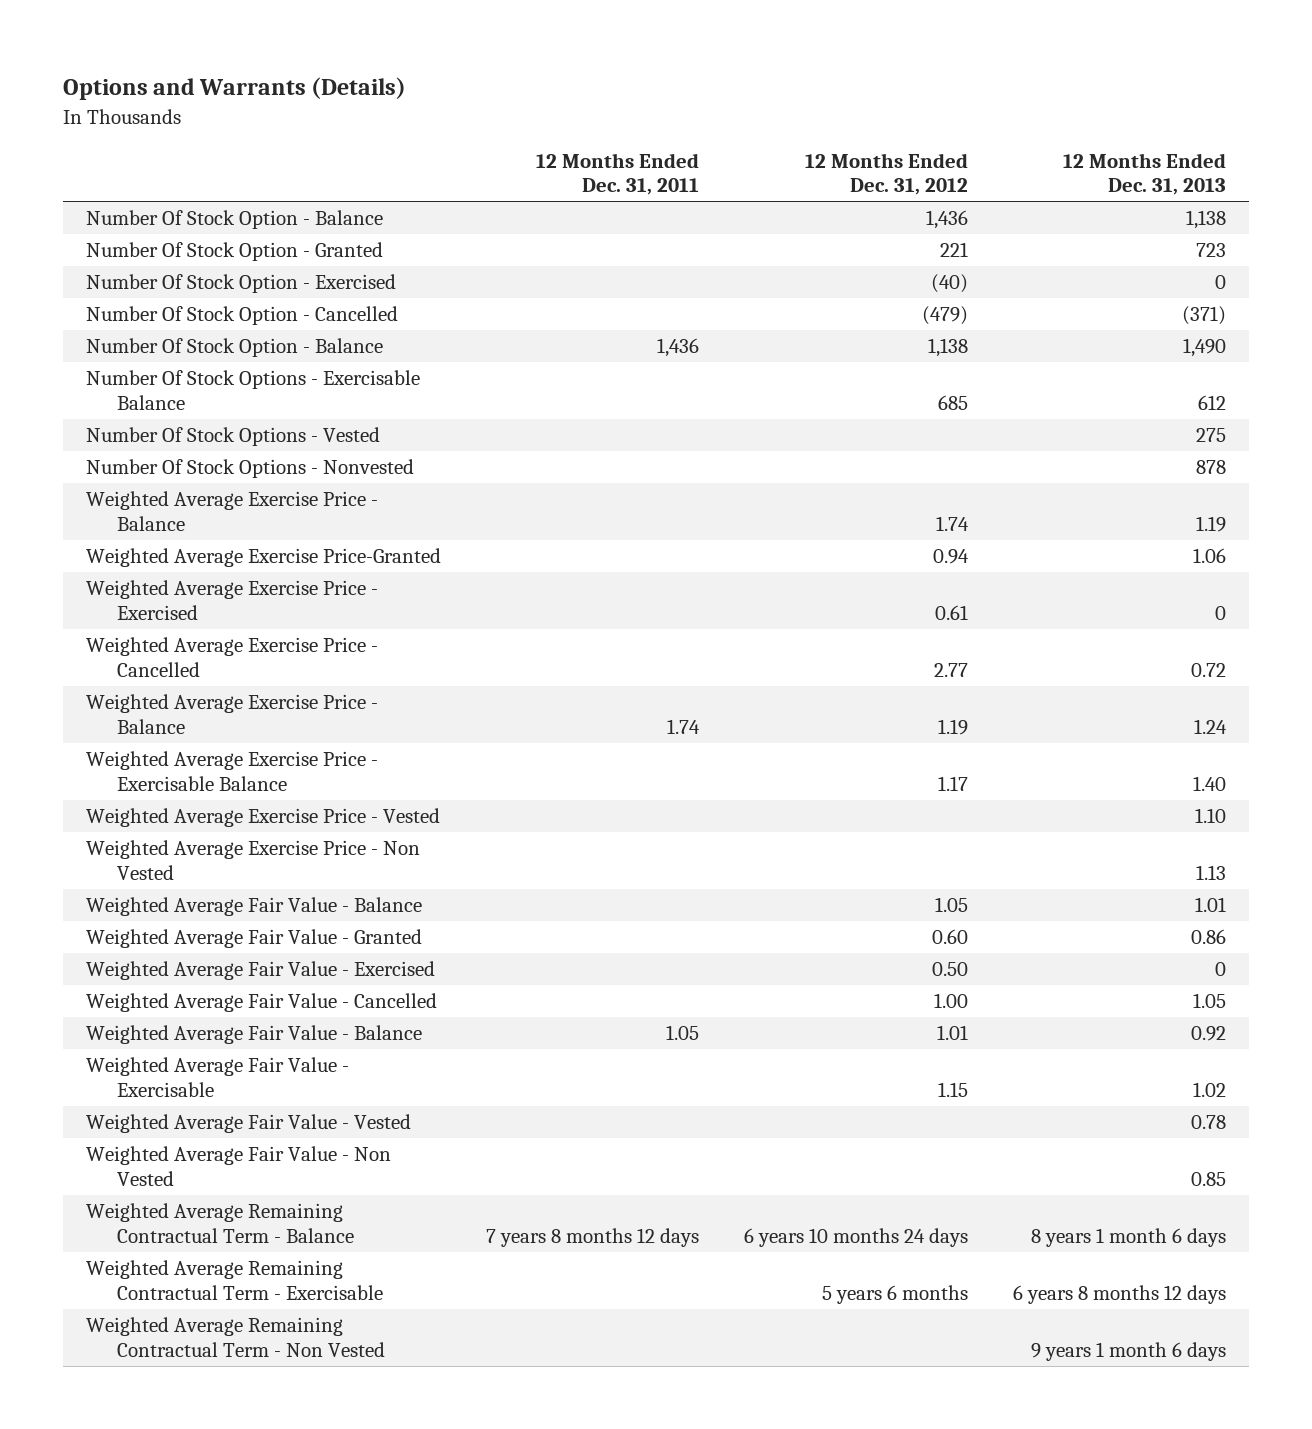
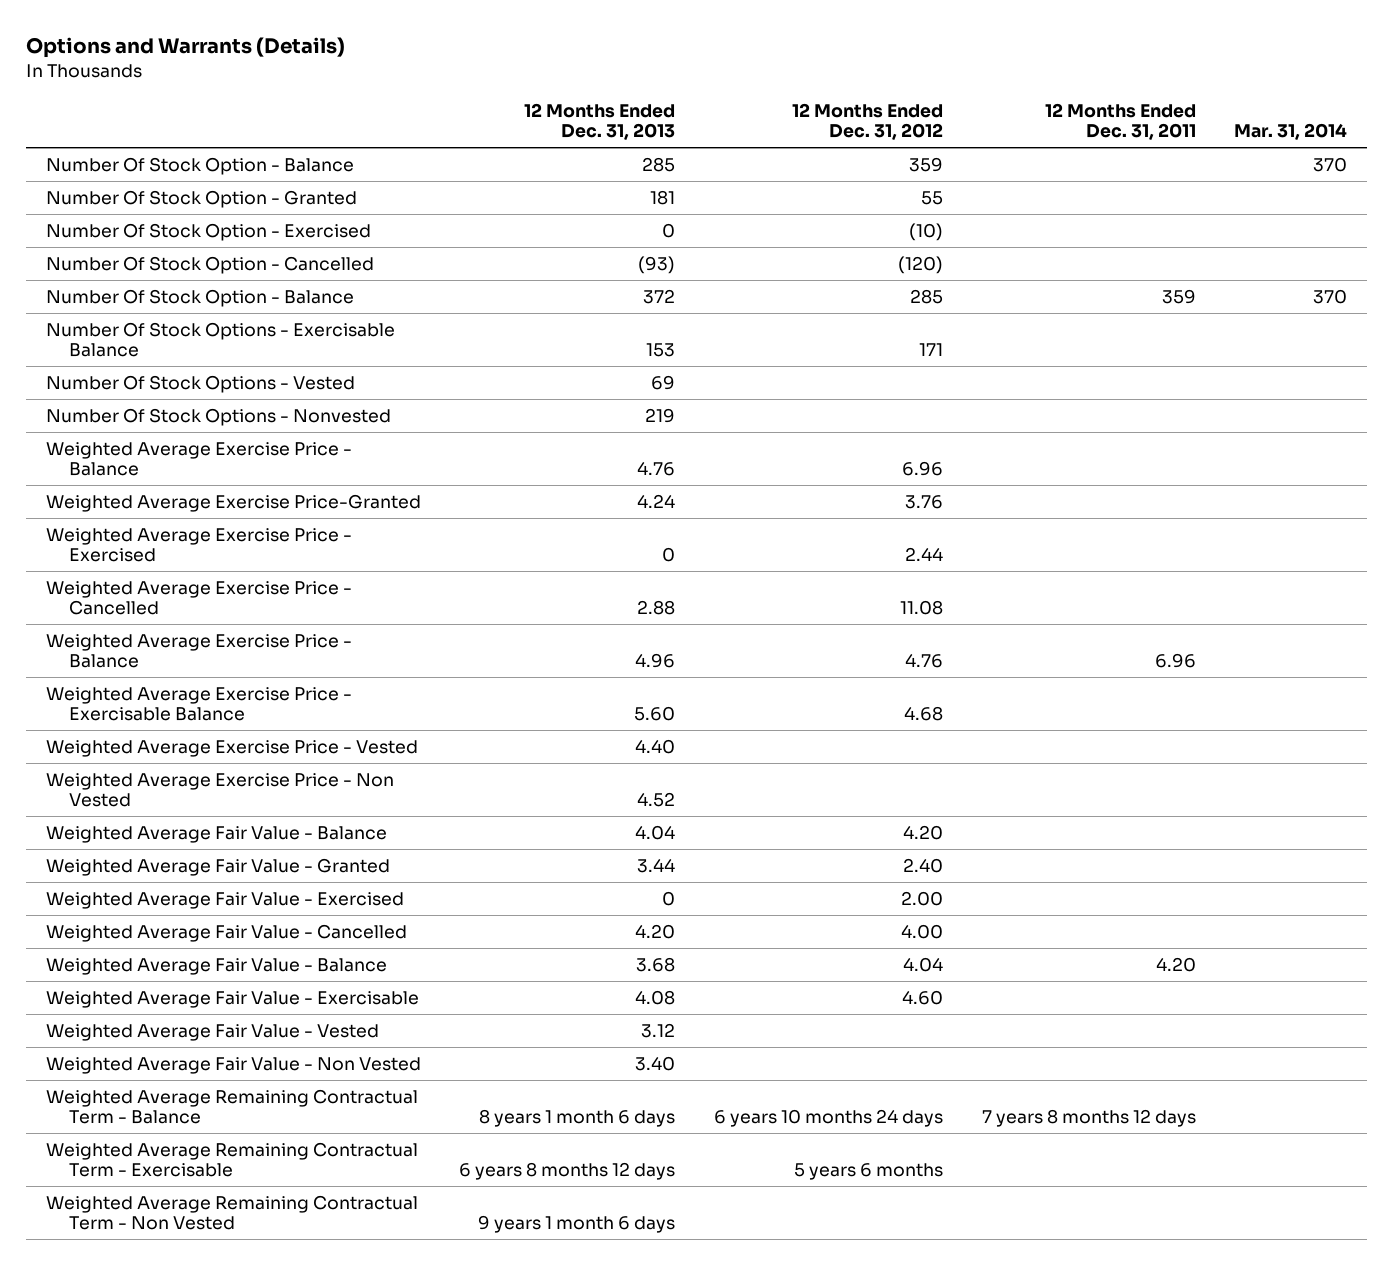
none -> [1234,123,1348,141] Mar. 31, 2014
[926,210,969,230] 1,436 -> [908,156,943,172] 359
[1186,210,1227,230] 1,138 -> [642,156,676,172] 285
[940,242,969,258] 221 -> [920,190,943,205] 55
[1196,243,1227,258] 723 -> [650,189,676,205] 181
[931,274,969,294] (40) -> [908,222,943,241] (10)
[922,306,969,326] (479) -> [897,255,943,274] (120)
[1182,306,1227,326] (371) -> [638,255,676,274] (93)
[656,338,699,358] 1,436 -> [1161,288,1196,304] 359
[928,338,969,358] 1,138 -> [909,288,943,304] 285
[1183,338,1227,358] 1,490 -> [643,288,676,304] 372
[938,394,969,410] 685 -> [918,342,943,356] 171
[1198,394,1227,410] 612 -> [646,342,676,357] 153
[1196,428,1227,443] 275 -> [651,374,676,390] 69
[1196,460,1227,475] 878 -> [645,407,676,423] 219
[936,515,970,531] 1.74 -> [901,460,943,476] 6.96
[1196,515,1227,532] 1.19 -> [637,460,676,476] 4.76
[933,549,970,565] 0.94 -> [904,494,943,509] 3.76
[1193,548,1227,564] 1.06 -> [637,493,676,508] 4.24
[935,604,969,620] 0.61 -> [904,546,943,561] 2.44
[934,662,969,677] 2.77 -> [899,599,943,615] 11.08
[1191,662,1227,677] 0.72 -> [637,599,676,615] 2.88
[666,718,700,734] 1.74 -> [1154,652,1196,668] 6.96
[938,718,969,735] 1.19 -> [904,652,943,668] 4.76
[1194,718,1228,734] 1.24 -> [635,652,676,668] 4.96
[938,775,969,791] 1.17 -> [903,705,943,721] 4.68
[1193,775,1227,791] 1.40 -> [634,705,676,721] 5.60
[1195,808,1227,824] 1.10 -> [635,738,676,754] 4.40
[1196,864,1227,880] 1.13 -> [637,791,676,807] 4.52
[935,897,969,913] 1.05 -> [902,824,943,840] 4.20
[1195,897,1227,913] 1.01 -> [635,824,676,840] 4.04
[932,929,969,945] 0.60 -> [902,857,943,873] 2.40
[1191,929,1227,945] 0.86 -> [637,857,676,873] 3.44
[932,962,969,977] 0.50 -> [900,890,943,906] 2.00
[934,993,969,1009] 1.00 -> [900,923,943,939] 4.00
[1193,993,1227,1009] 1.05 -> [635,923,676,939] 4.20
[665,1025,699,1041] 1.05 -> [1155,956,1196,972] 4.20
[937,1025,969,1041] 1.01 -> [902,956,943,972] 4.04
[1191,1026,1227,1042] 0.92 -> [636,956,676,972] 3.68
[938,1081,969,1097] 1.15 -> [901,989,943,1005] 4.60
[1193,1081,1227,1097] 1.02 -> [635,989,676,1005] 4.08
[1191,1115,1227,1130] 0.78 -> [641,1022,676,1038] 3.12
[1191,1171,1227,1186] 0.85 -> [635,1055,676,1071] 3.40

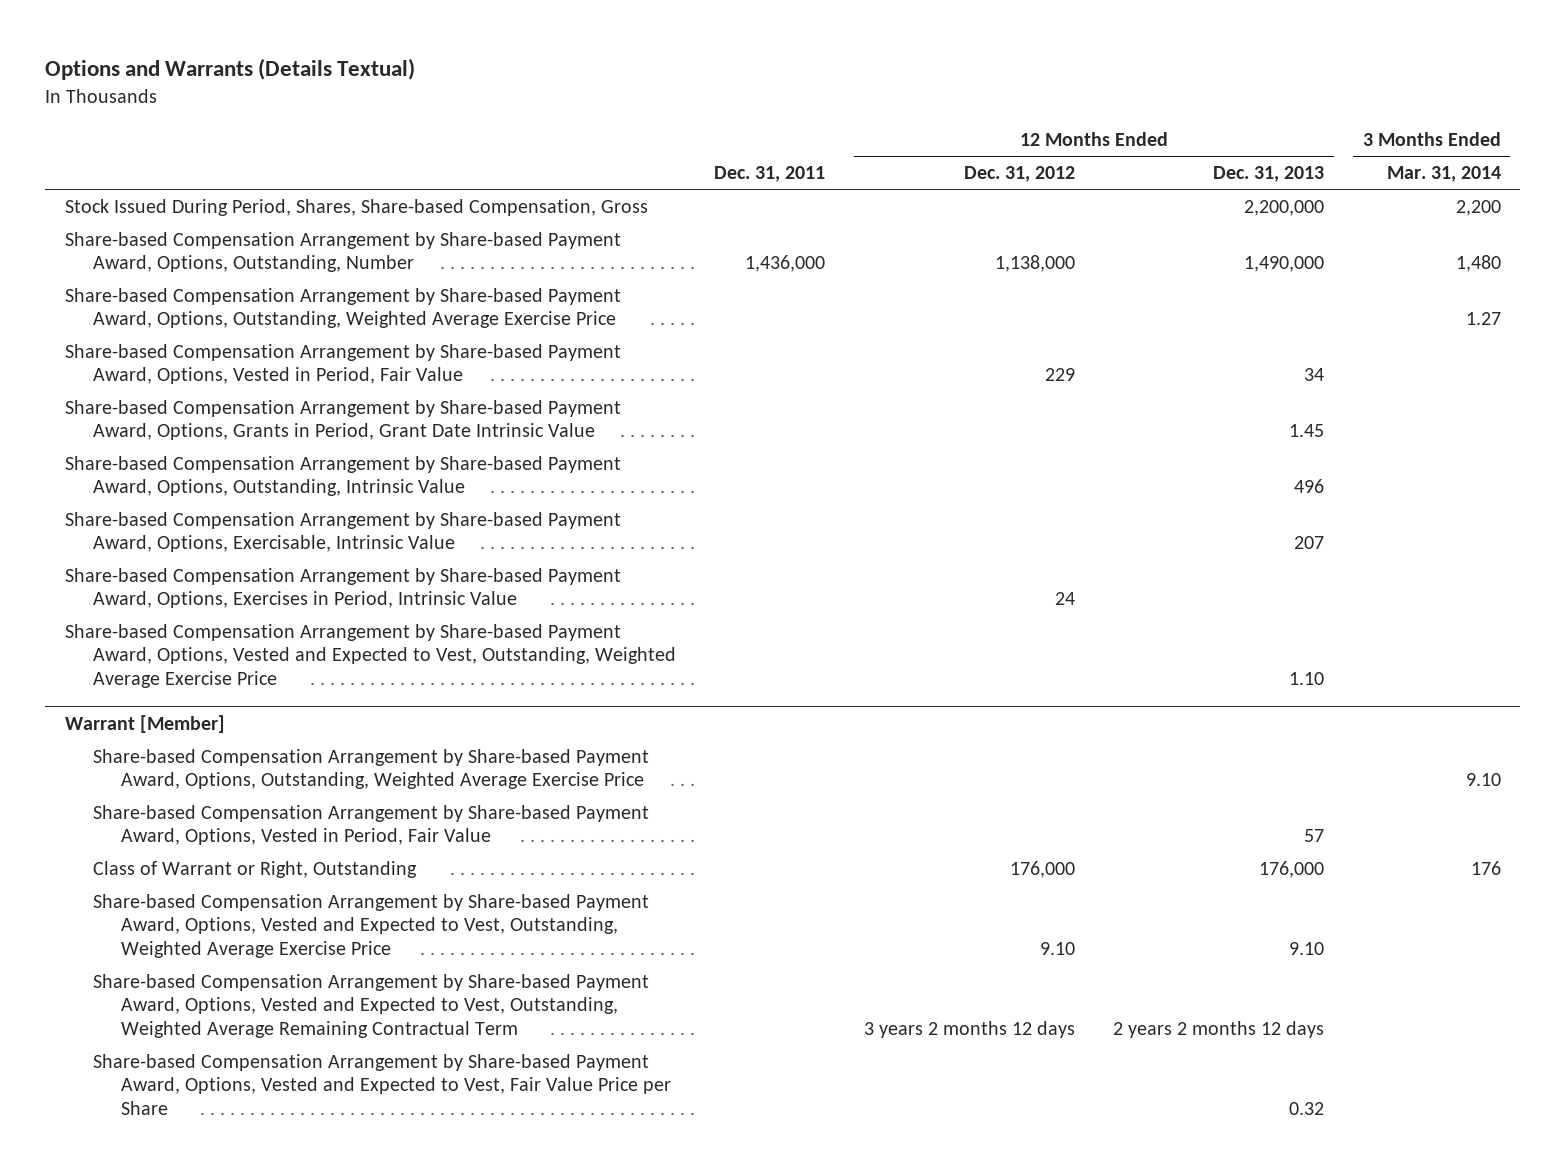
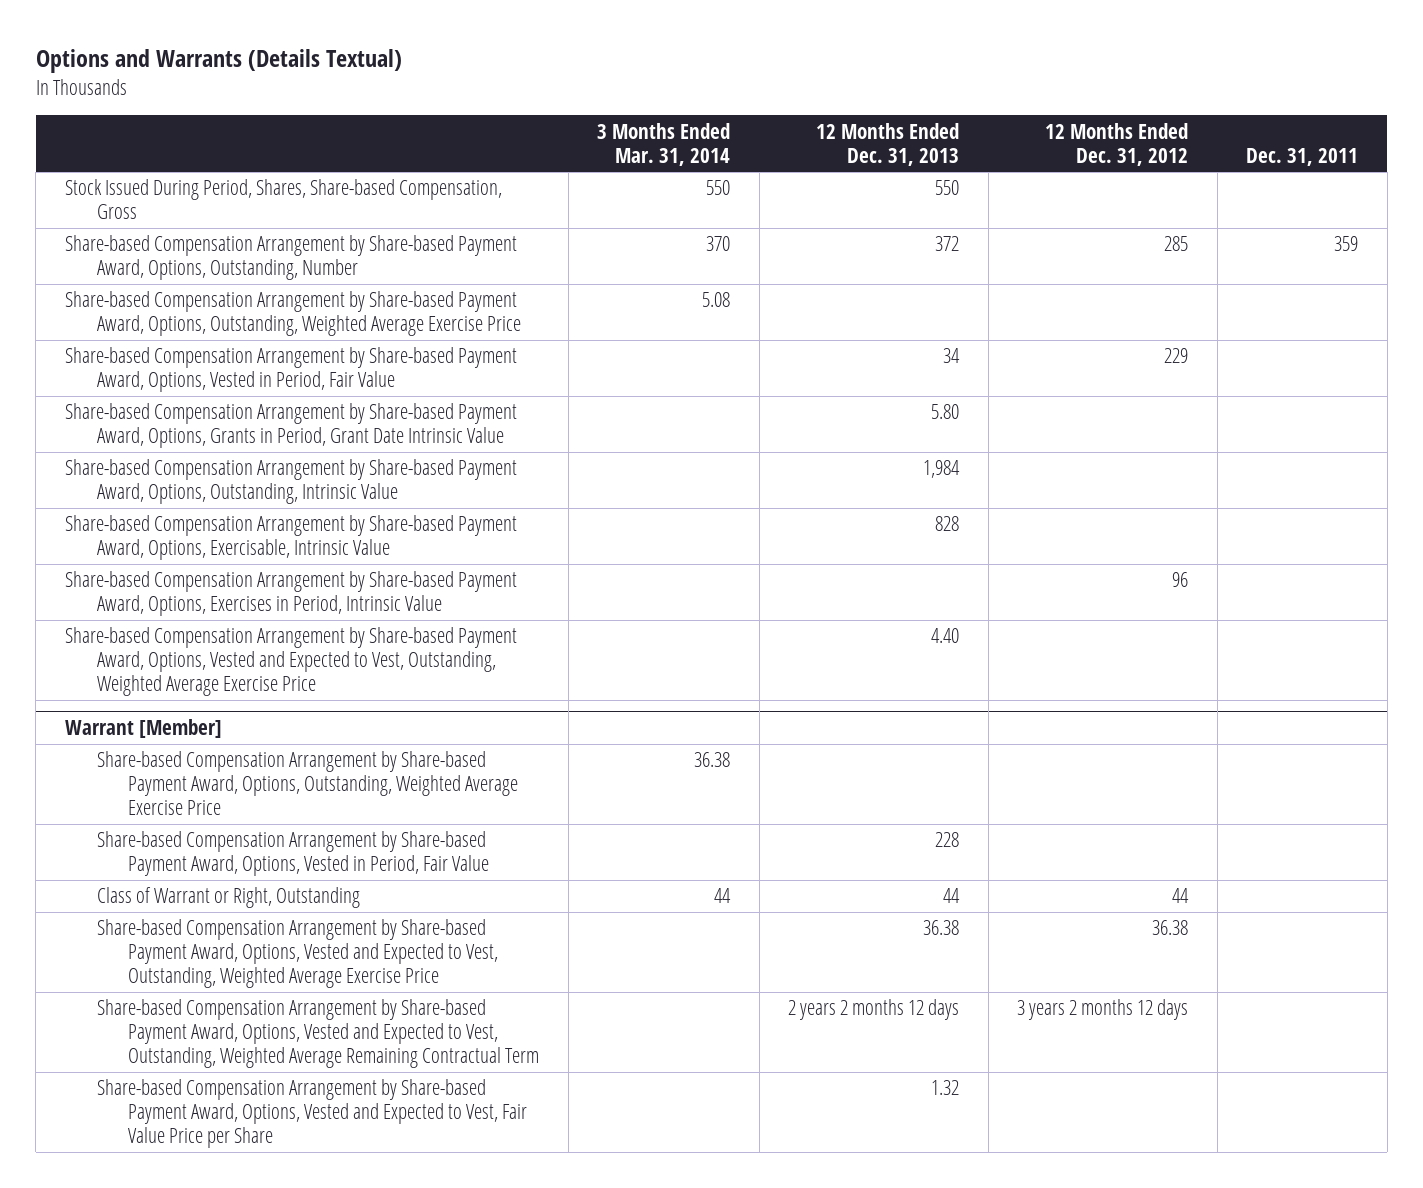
[1244,199,1325,216] 2,200,000 -> [935,180,960,196] 550
[1455,199,1501,216] 2,200 -> [706,180,731,196] 550
[745,255,826,273] 1,436,000 -> [1334,236,1359,252] 359
[994,255,1075,273] 1,138,000 -> [1164,236,1189,252] 285
[1244,256,1325,273] 1,490,000 -> [935,236,960,252] 372
[1455,255,1501,273] 1,480 -> [706,236,731,252] 370
[1465,312,1501,326] 1.27 -> [702,292,731,308] 5.08
[1289,424,1325,438] 1.45 -> [931,404,960,420] 5.80
[1294,479,1325,494] 496 -> [923,460,961,479] 1,984
[1294,536,1325,550] 207 -> [935,516,960,532] 828
[1054,592,1075,606] 24 -> [1172,572,1189,588] 96
[1289,671,1325,685] 1.10 -> [931,628,960,644] 4.40
[1465,773,1501,787] 9.10 -> [694,752,731,768] 36.38
[1304,829,1325,843] 57 -> [935,832,960,848] 228
[1009,860,1075,878] 176,000 -> [1172,888,1190,904] 44
[1259,860,1325,878] 176,000 -> [943,888,961,904] 44
[1470,860,1501,875] 176 -> [714,888,732,904] 44
[1039,941,1075,955] 9.10 -> [1152,920,1189,936] 36.38
[1289,941,1325,955] 9.10 -> [923,920,960,936] 36.38
[1289,1101,1325,1115] 0.32 -> [931,1080,960,1096] 1.32

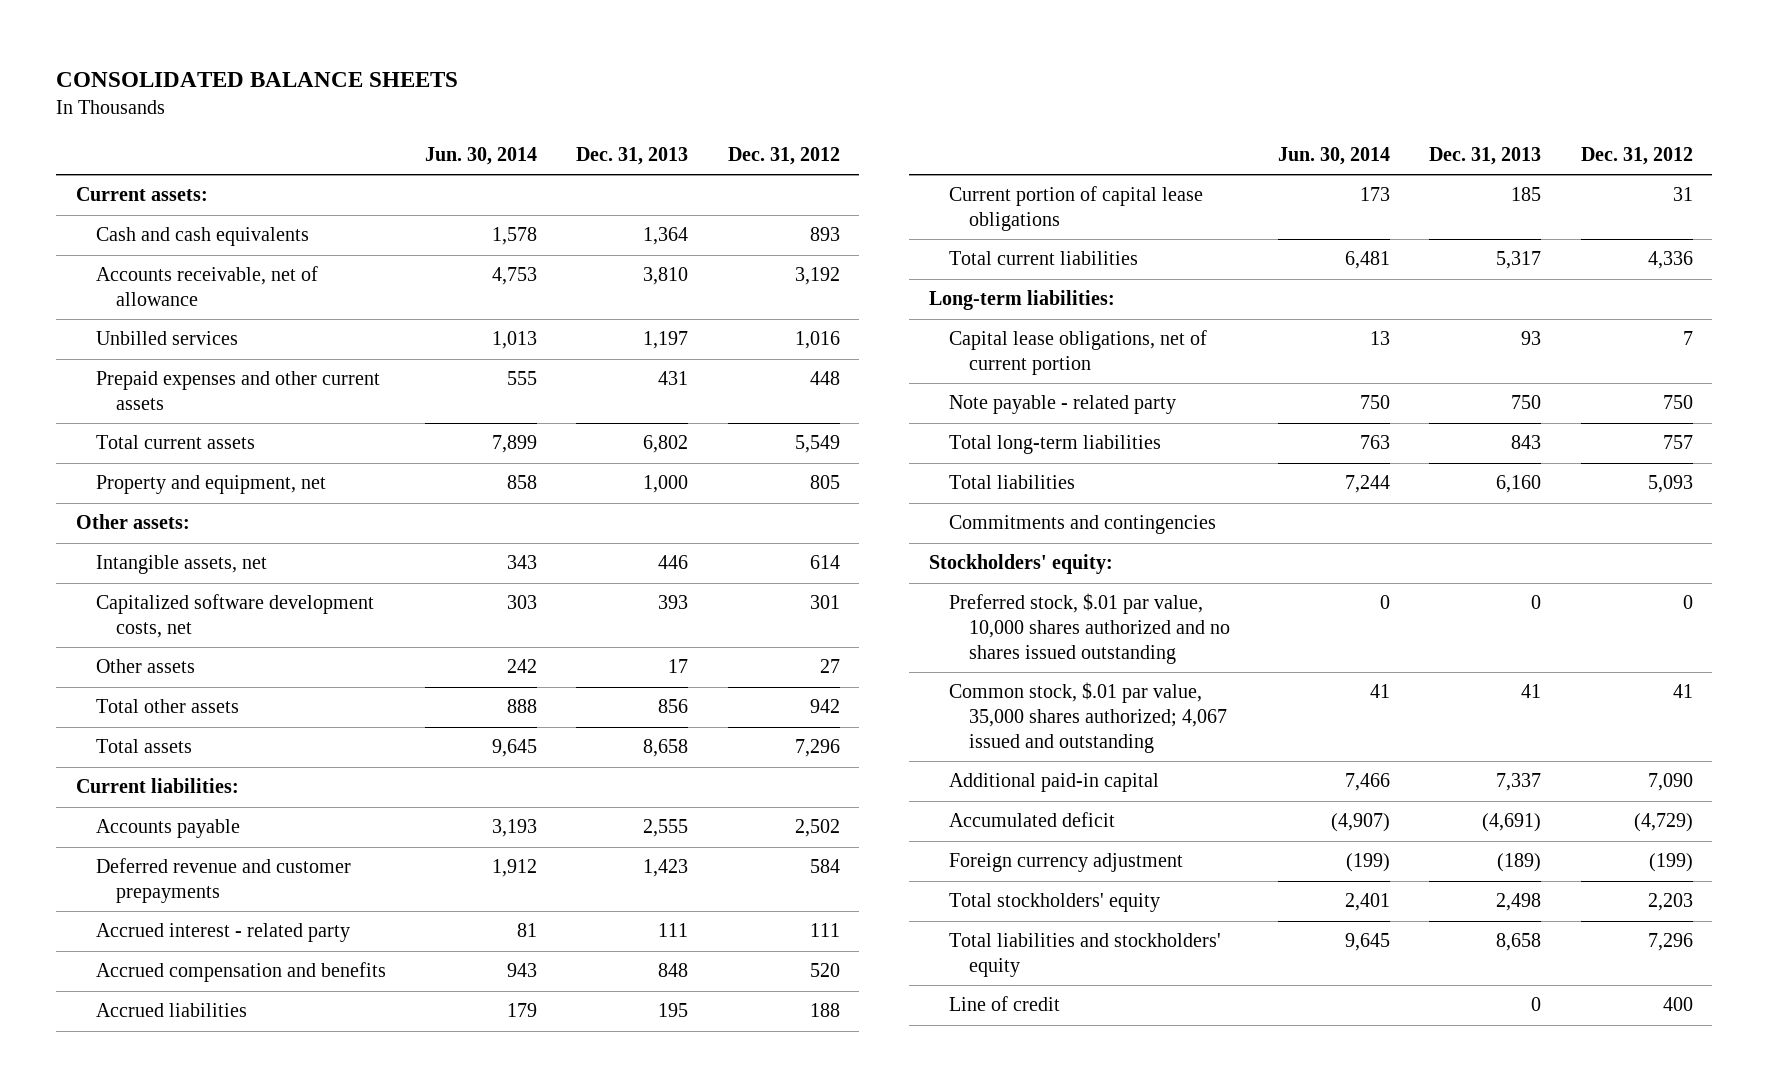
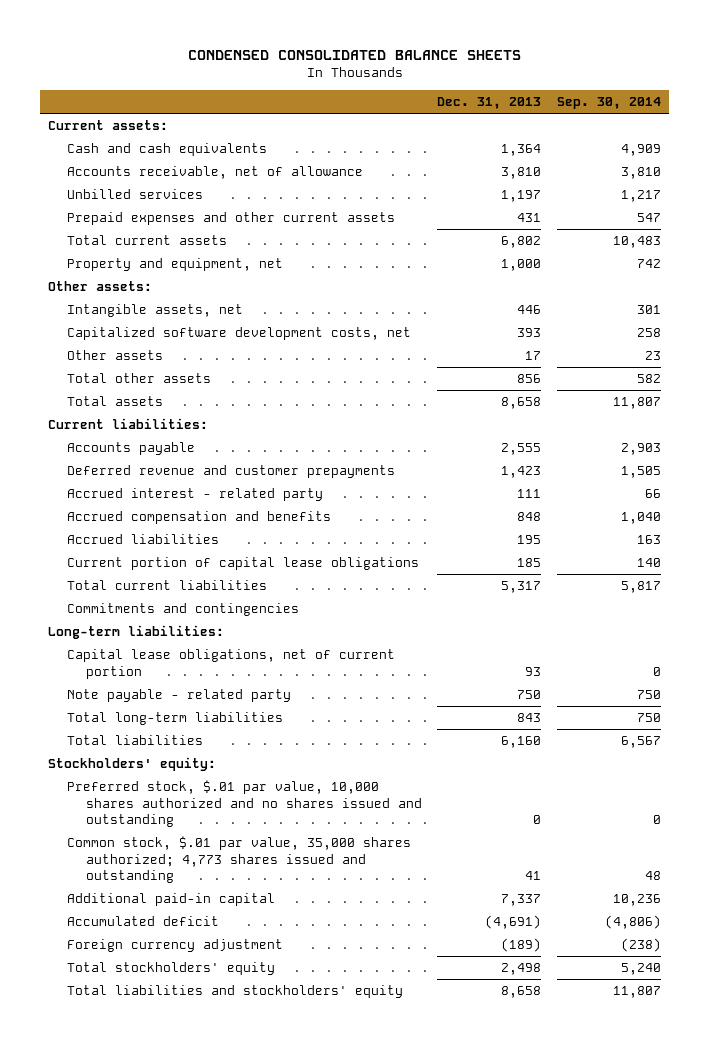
[56,72,459,88] CONSOLIDATED BALANCE SHEETS -> [187,50,521,61] CONDENSED CONSOLIDATED BALANCE SHEETS
[425,146,538,165] Jun. 30, 2014 -> none
[727,146,840,165] Dec. 31, 2012 -> none
none -> [556,97,661,110] Sep. 30, 2014
[948,515,1216,535] Commitments and contingencies -> [66,603,299,617] Commitments and contingencies
[948,593,1230,664] Preferred stock, $.01 par value, 10,000 shares authorized and no shares issued outstanding -> [66,780,422,828] Preferred stock, $.01 par value, 10,000 shares authorized and no shares issued and outstanding
[948,682,1227,753] Common stock, $.01 par value, 35,000 shares authorized; 4,067 issued and outstanding -> [66,836,411,884] Common stock, $.01 par value, 35,000 shares authorized; 4,773 shares issued and outstanding
[948,996,1060,1012] Line of credit -> none

